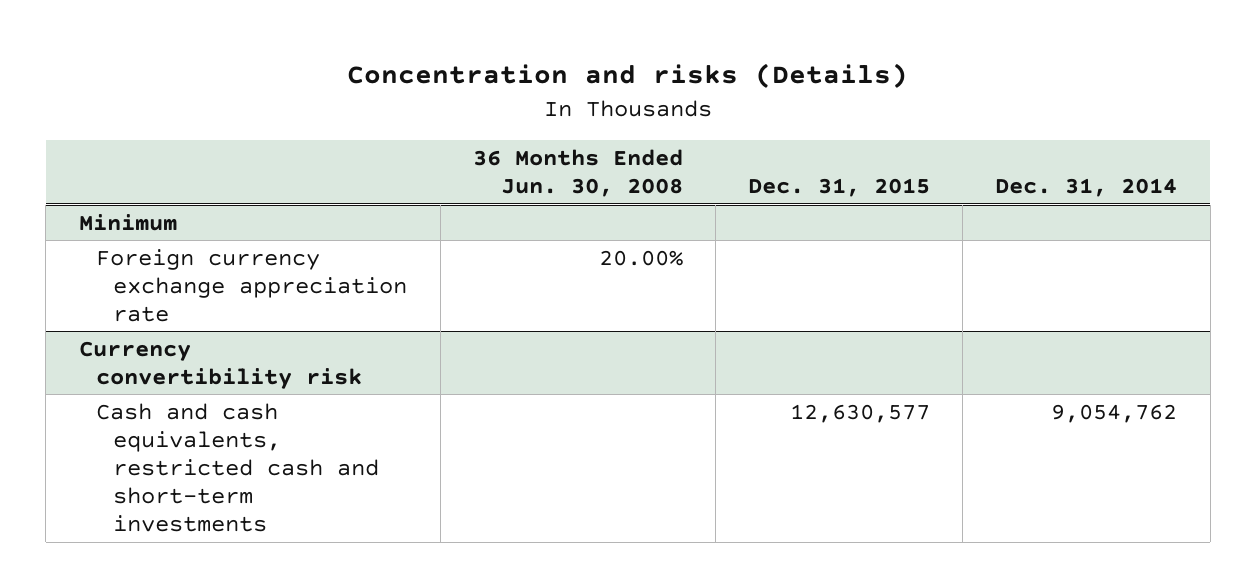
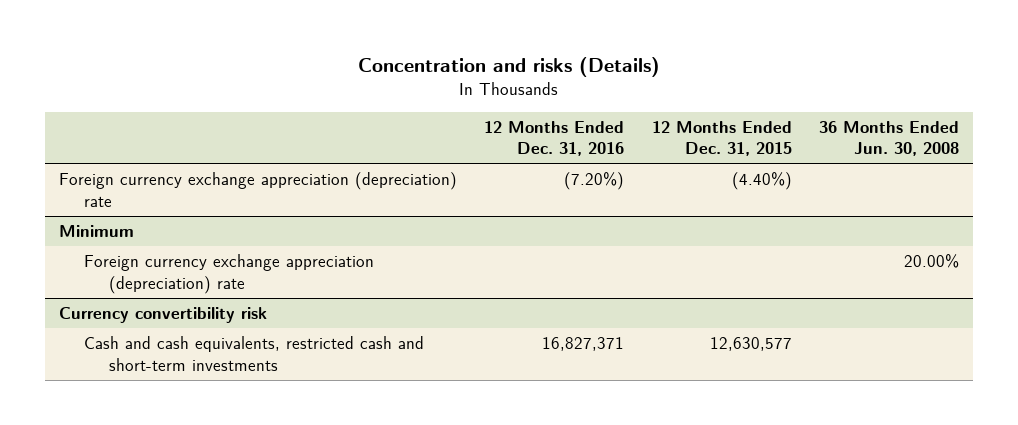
[748,178,931,198] Dec. 31, 2015 -> none
[995,178,1178,198] Dec. 31, 2014 -> none
none -> [484,120,625,157] 12 Months Ended Dec. 31, 2016
none -> [651,120,792,157] 12 Months Ended Dec. 31, 2015
none -> [58,172,457,207] Foreign currency exchange appreciation (depreciation) rate
[96,248,408,323] Foreign currency exchange appreciation rate -> [83,254,374,294] Foreign currency exchange appreciation (depreciation) rate

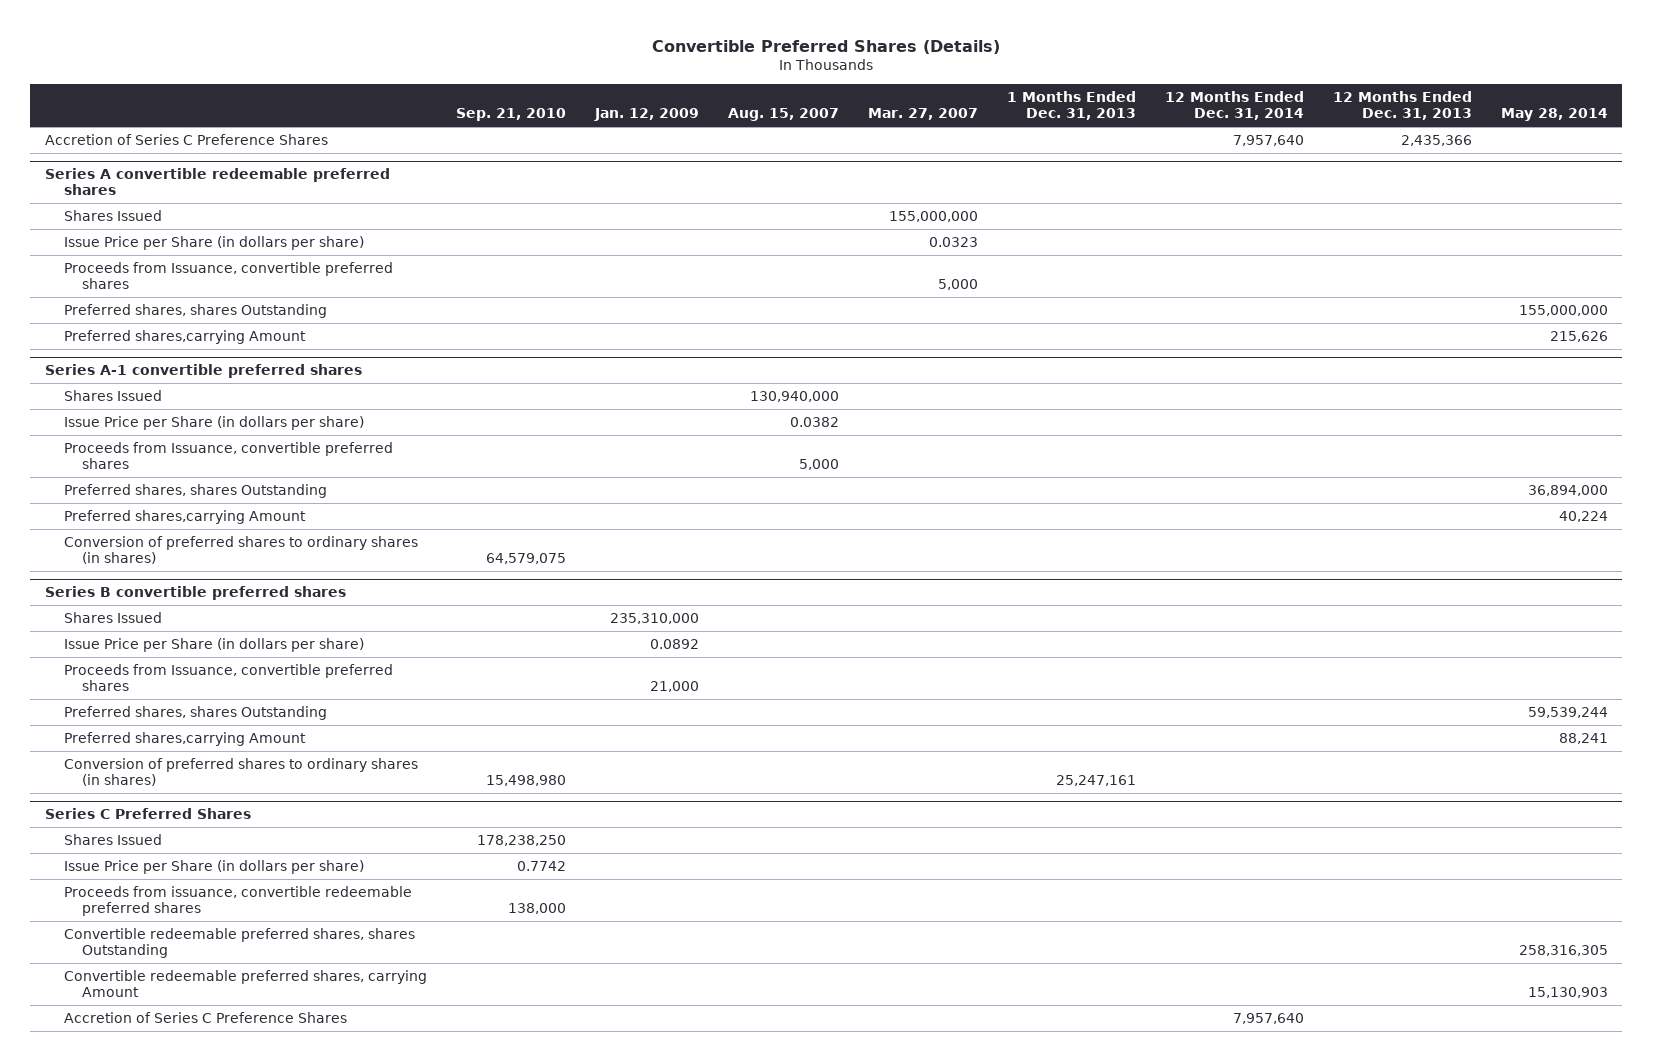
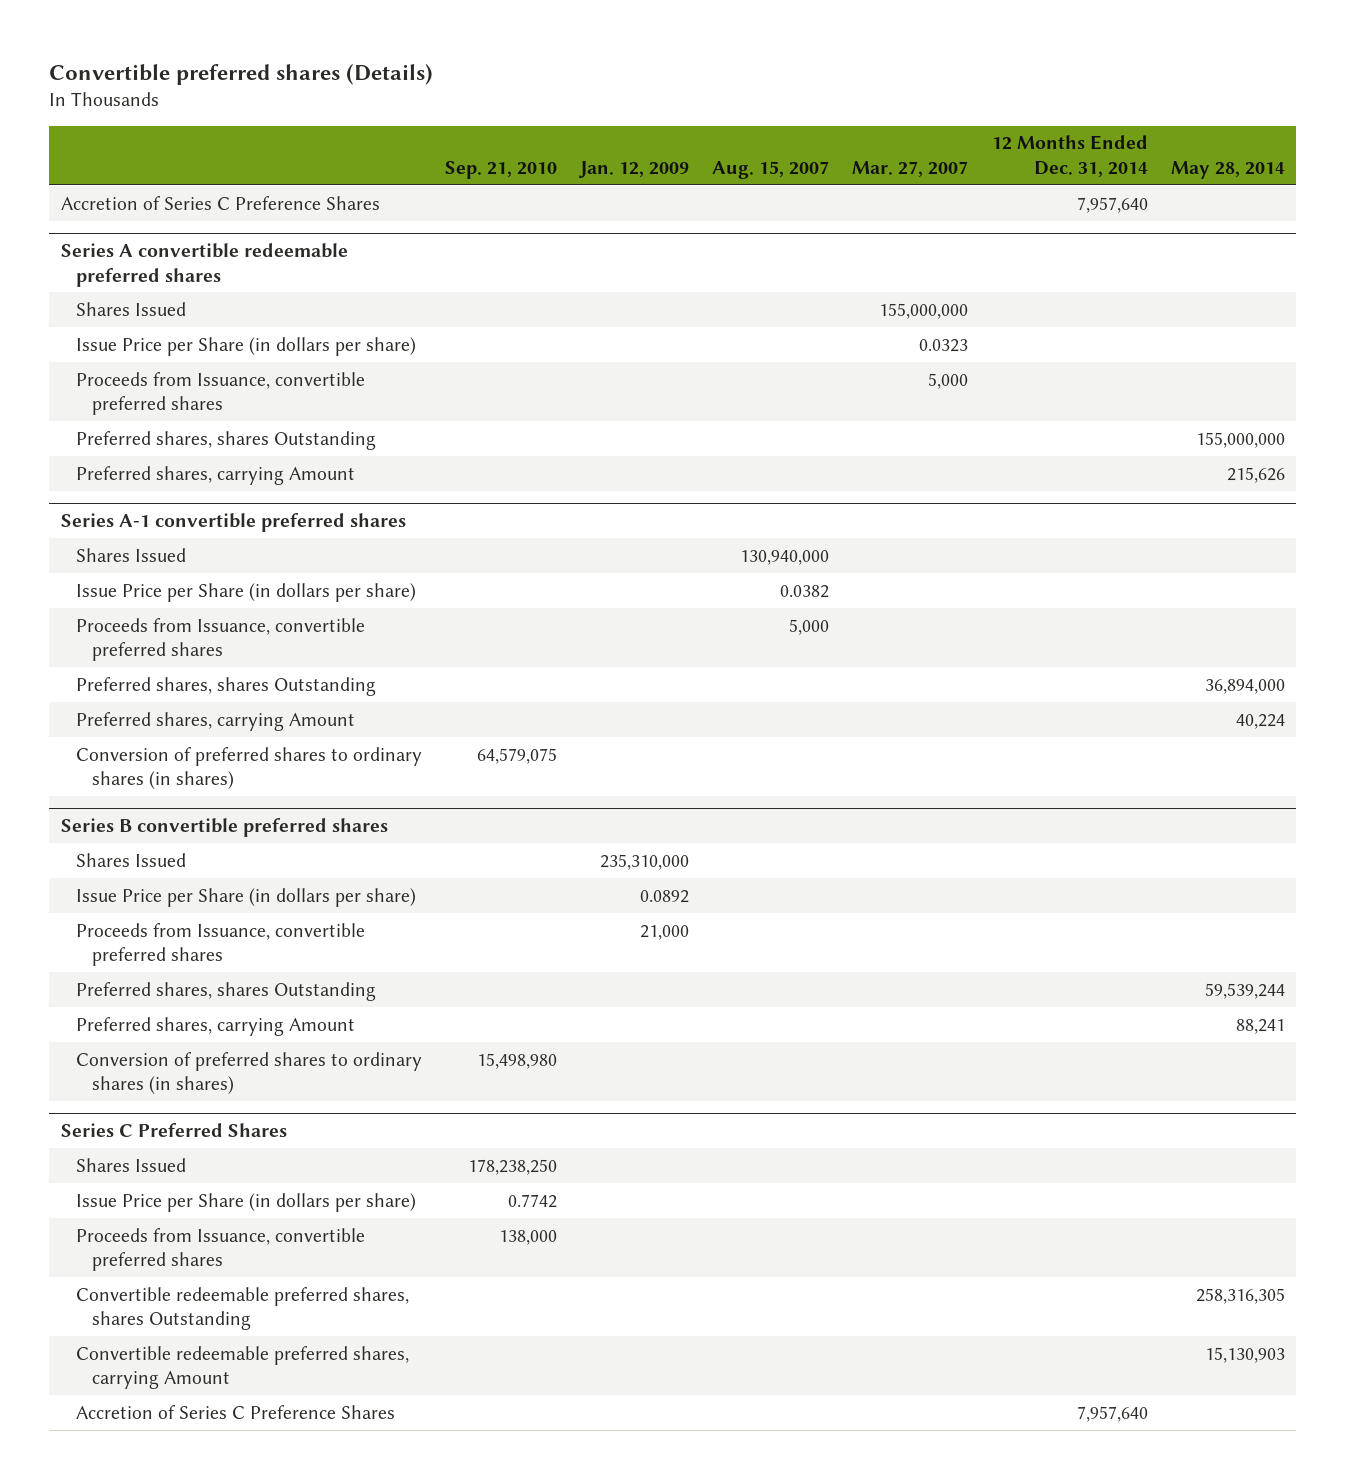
[652,39,1001,54] Convertible Preferred Shares (Details) -> [49,63,434,85] Convertible preferred shares (Details)
[1006,90,1136,121] 1 Months Ended Dec. 31, 2013 -> none
[1332,90,1472,121] 12 Months Ended Dec. 31, 2013 -> none
[63,330,306,345] Preferred shares,carrying Amount -> [76,465,356,485] Preferred shares, carrying Amount
[63,510,306,525] Preferred shares,carrying Amount -> [76,711,356,731] Preferred shares, carrying Amount
[63,732,306,747] Preferred shares,carrying Amount -> [76,1016,356,1036] Preferred shares, carrying Amount
[63,886,412,917] Proceeds from issuance, convertible redeemable preferred shares -> [76,1227,366,1272] Proceeds from Issuance, convertible preferred shares

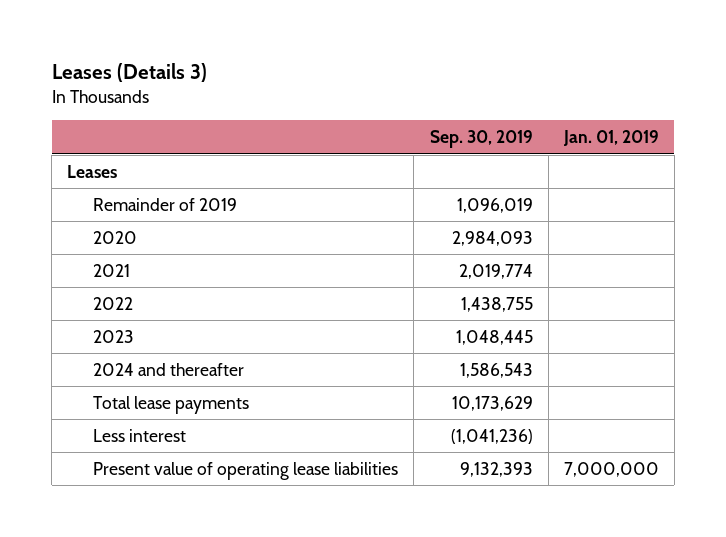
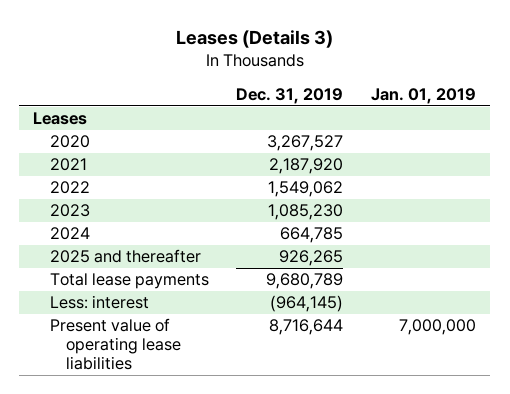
[429,130,533,149] Sep. 30, 2019 -> none
none -> [236,88,344,105] Dec. 31, 2019
[93,197,238,211] Remainder of 2019 -> none
none -> [49,227,90,241] 2024
[93,362,245,376] 2024 and thereafter -> [49,249,201,264] 2025 and thereafter
[93,428,187,442] Less interest -> [49,295,149,310] Less: interest

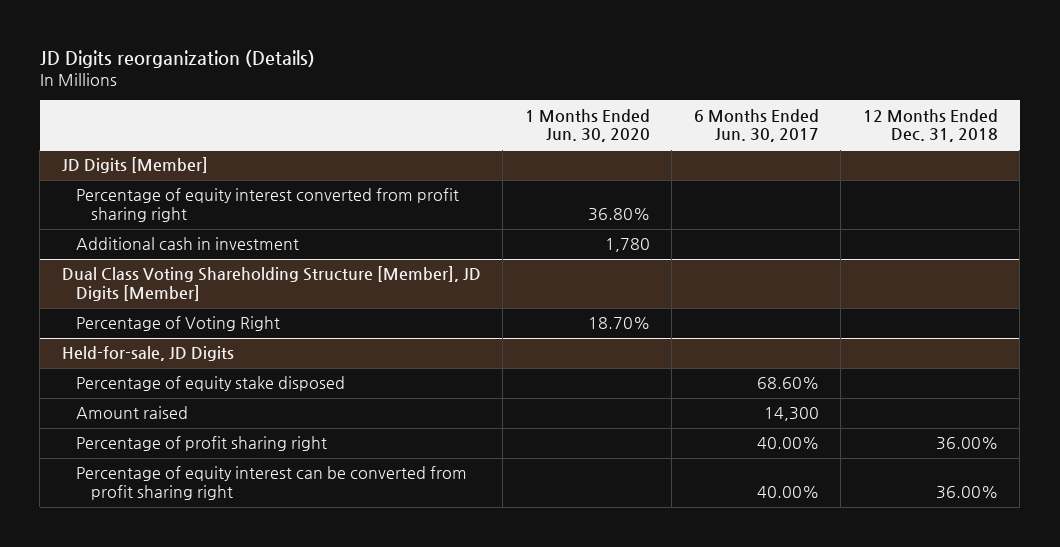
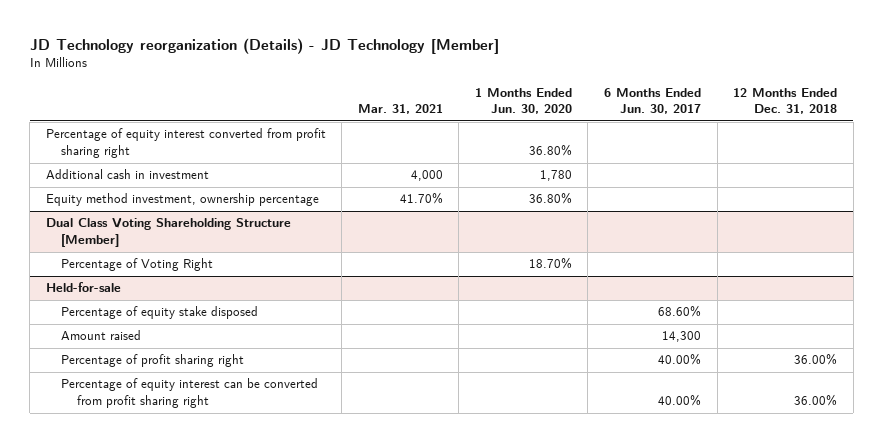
[39,49,315,68] JD Digits reorganization (Details) -> [29,37,499,54] JD Technology reorganization (Details) - JD Technology [Member]
none -> [357,104,443,115] Mar. 31, 2021
[61,157,208,174] JD Digits [Member] -> none
none -> [45,193,319,207] Equity method investment, ownership percentage
[61,266,481,302] Dual Class Voting Shareholding Structure [Member], JD Digits [Member] -> [45,218,291,248] Dual Class Voting Shareholding Structure [Member]
[61,346,234,362] Held-for-sale, JD Digits -> [45,282,121,293] Held-for-sale

